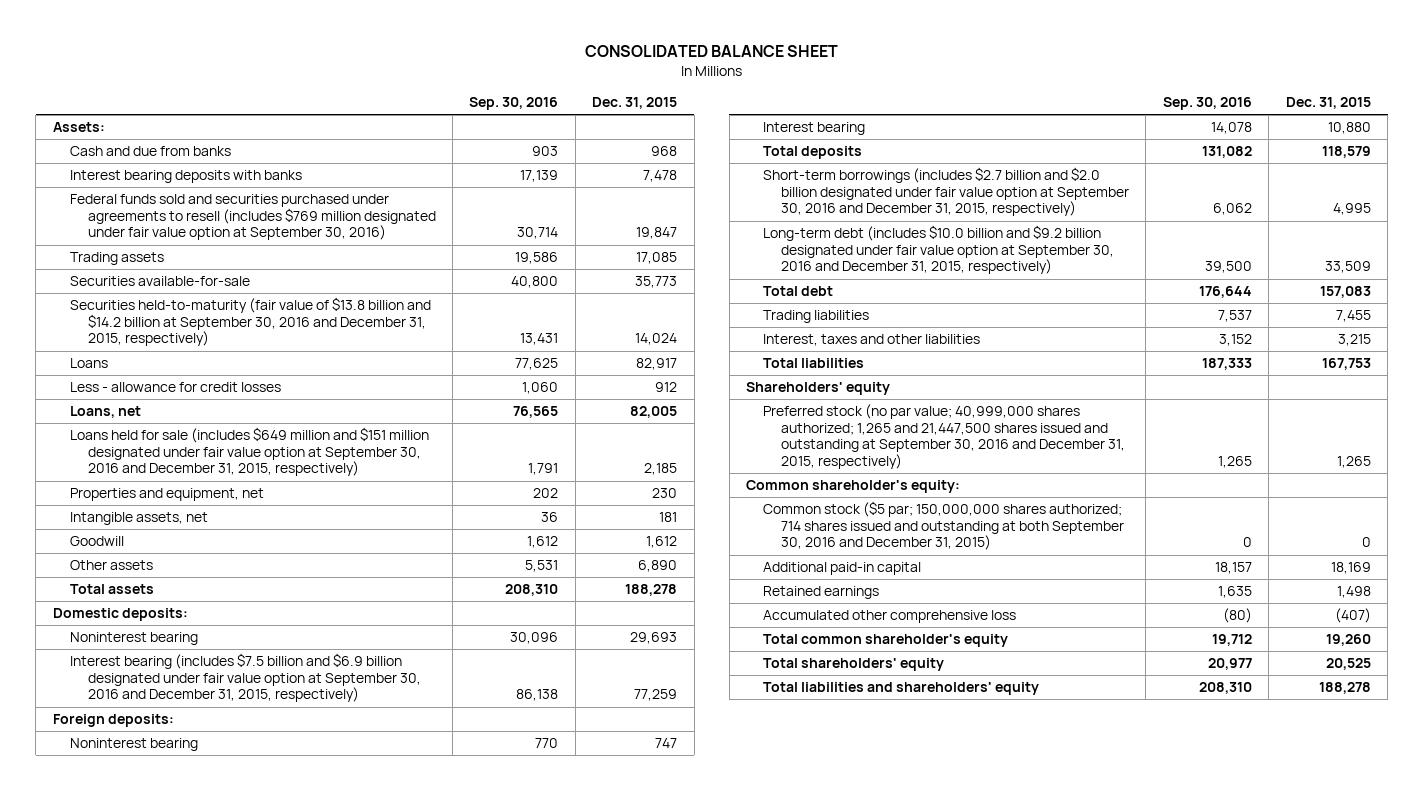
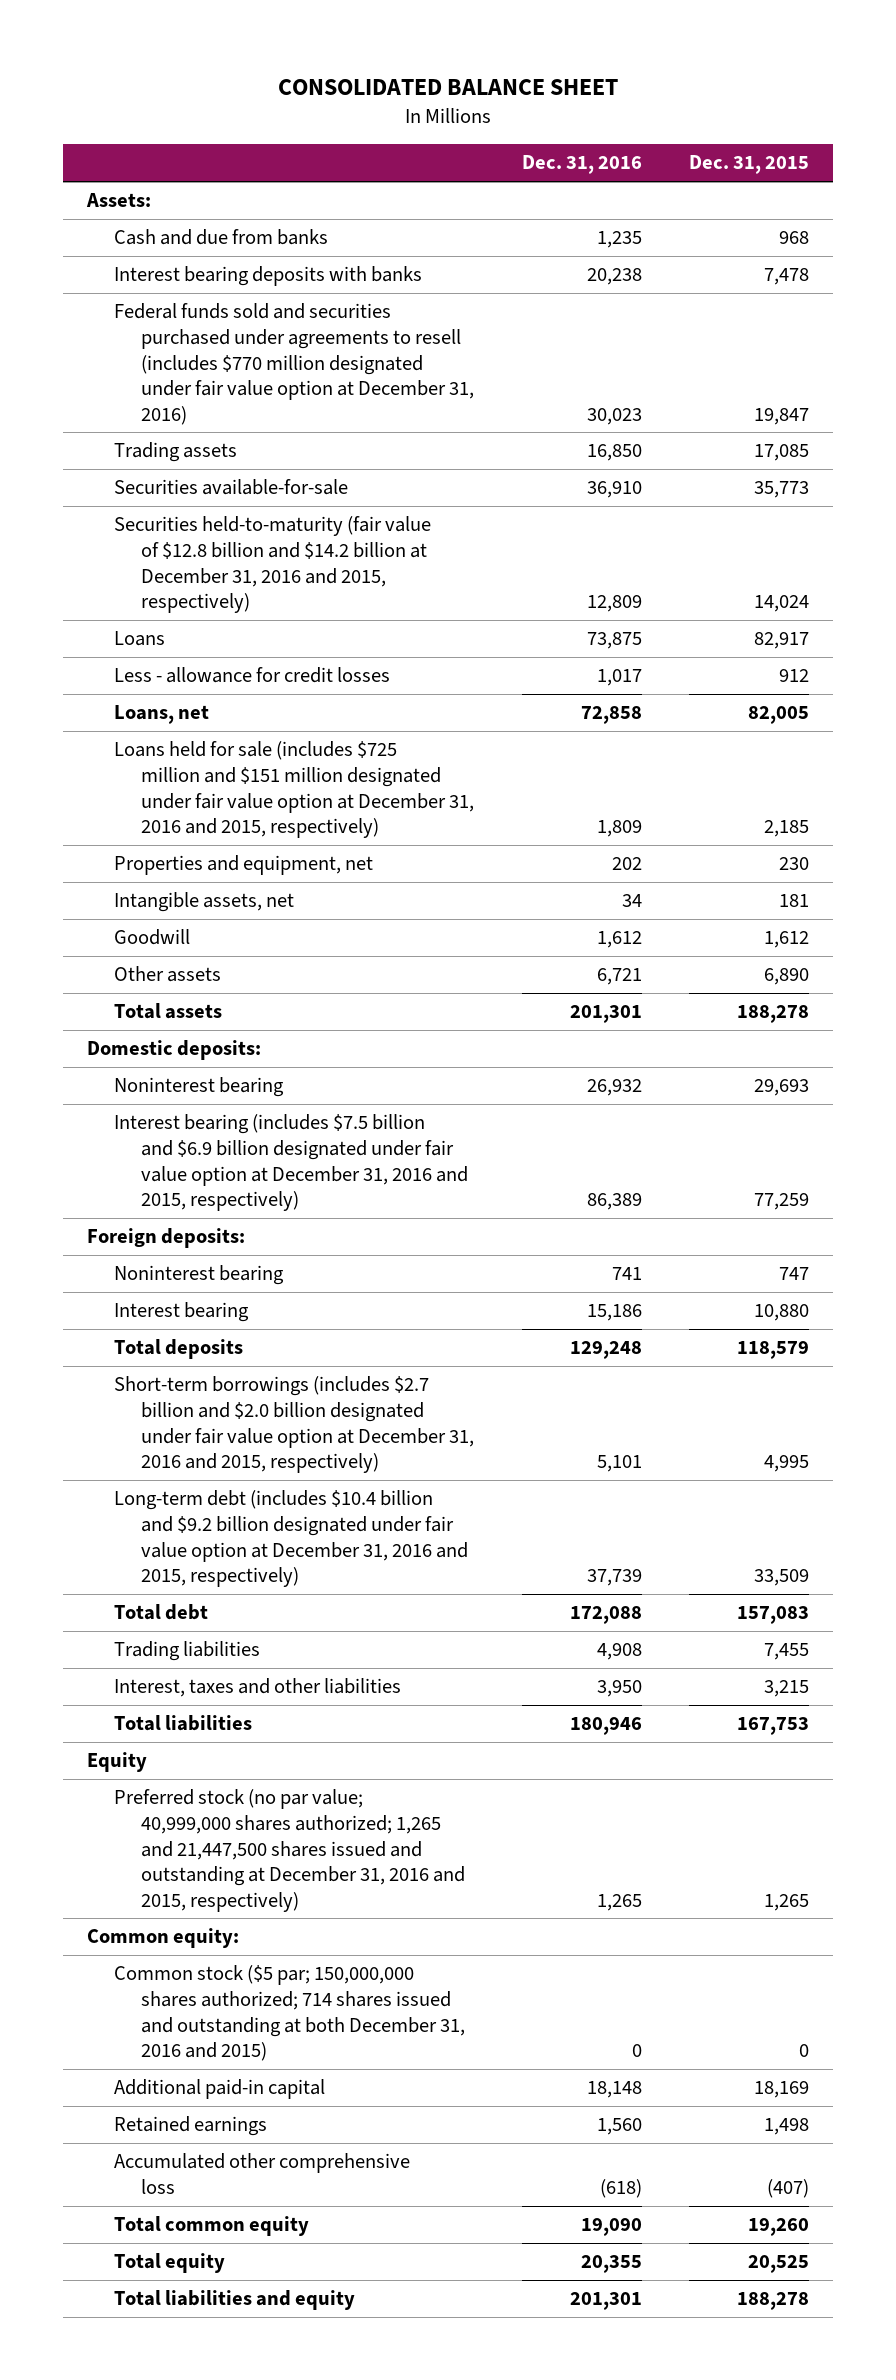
[469,97,559,111] Sep. 30, 2016 -> none
none -> [521,155,642,175] Dec. 31, 2016
[70,194,436,241] Federal funds sold and securities purchased under agreements to resell (includes $769 million designated under fair value option at September 30, 2016) -> [113,303,475,425] Federal funds sold and securities purchased under agreements to resell (includes $770 million designated under fair value option at December 31, 2016)
[70,297,432,347] Securities held-to-maturity (fair value of $13.8 billion and $14.2 billion at September 30, 2016 and December 31, 2015, respectively) -> [113,516,431,614] Securities held-to-maturity (fair value of $12.8 billion and $14.2 billion at December 31, 2016 and 2015, respectively)
[70,427,430,477] Loans held for sale (includes $649 million and $151 million designated under fair value option at September 30, 2016 and December 31, 2015, respectively) -> [113,741,475,839] Loans held for sale (includes $725 million and $151 million designated under fair value option at December 31, 2016 and 2015, respectively)
[70,653,421,703] Interest bearing (includes $7.5 billion and $6.9 billion designated under fair value option at September 30, 2016 and December 31, 2015, respectively) -> [113,1114,469,1212] Interest bearing (includes $7.5 billion and $6.9 billion designated under fair value option at December 31, 2016 and 2015, respectively)
[763,167,1129,217] Short-term borrowings (includes $2.7 billion and $2.0 billion designated under fair value option at September 30, 2016 and December 31, 2015, respectively) -> [113,1376,475,1474] Short-term borrowings (includes $2.7 billion and $2.0 billion designated under fair value option at December 31, 2016 and 2015, respectively)
[763,225,1114,275] Long-term debt (includes $10.0 billion and $9.2 billion designated under fair value option at September 30, 2016 and December 31, 2015, respectively) -> [113,1490,469,1588] Long-term debt (includes $10.4 billion and $9.2 billion designated under fair value option at December 31, 2016 and 2015, respectively)
[745,382,890,396] Shareholders' equity -> [86,1752,147,1773] Equity
[763,404,1125,470] Preferred stock (no par value; 40,999,000 shares authorized; 1,265 and 21,447,500 shares issued and outstanding at September 30, 2016 and December 31, 2015, respectively) -> [113,1789,466,1912] Preferred stock (no par value; 40,999,000 shares authorized; 1,265 and 21,447,500 shares issued and outstanding at December 31, 2016 and 2015, respectively)
[745,480,960,494] Common shareholder's equity: -> [86,1928,239,1949] Common equity:
[763,501,1124,551] Common stock ($5 par; 150,000,000 shares authorized; 714 shares issued and outstanding at both September 30, 2016 and December 31, 2015) -> [113,1965,466,2062] Common stock ($5 par; 150,000,000 shares authorized; 714 shares issued and outstanding at both December 31, 2016 and 2015)
[763,634,1009,648] Total common shareholder's equity -> [113,2216,309,2237] Total common equity
[763,658,945,672] Total shareholders' equity -> [113,2253,225,2274] Total equity
[763,682,1040,696] Total liabilities and shareholders' equity -> [113,2290,355,2311] Total liabilities and equity

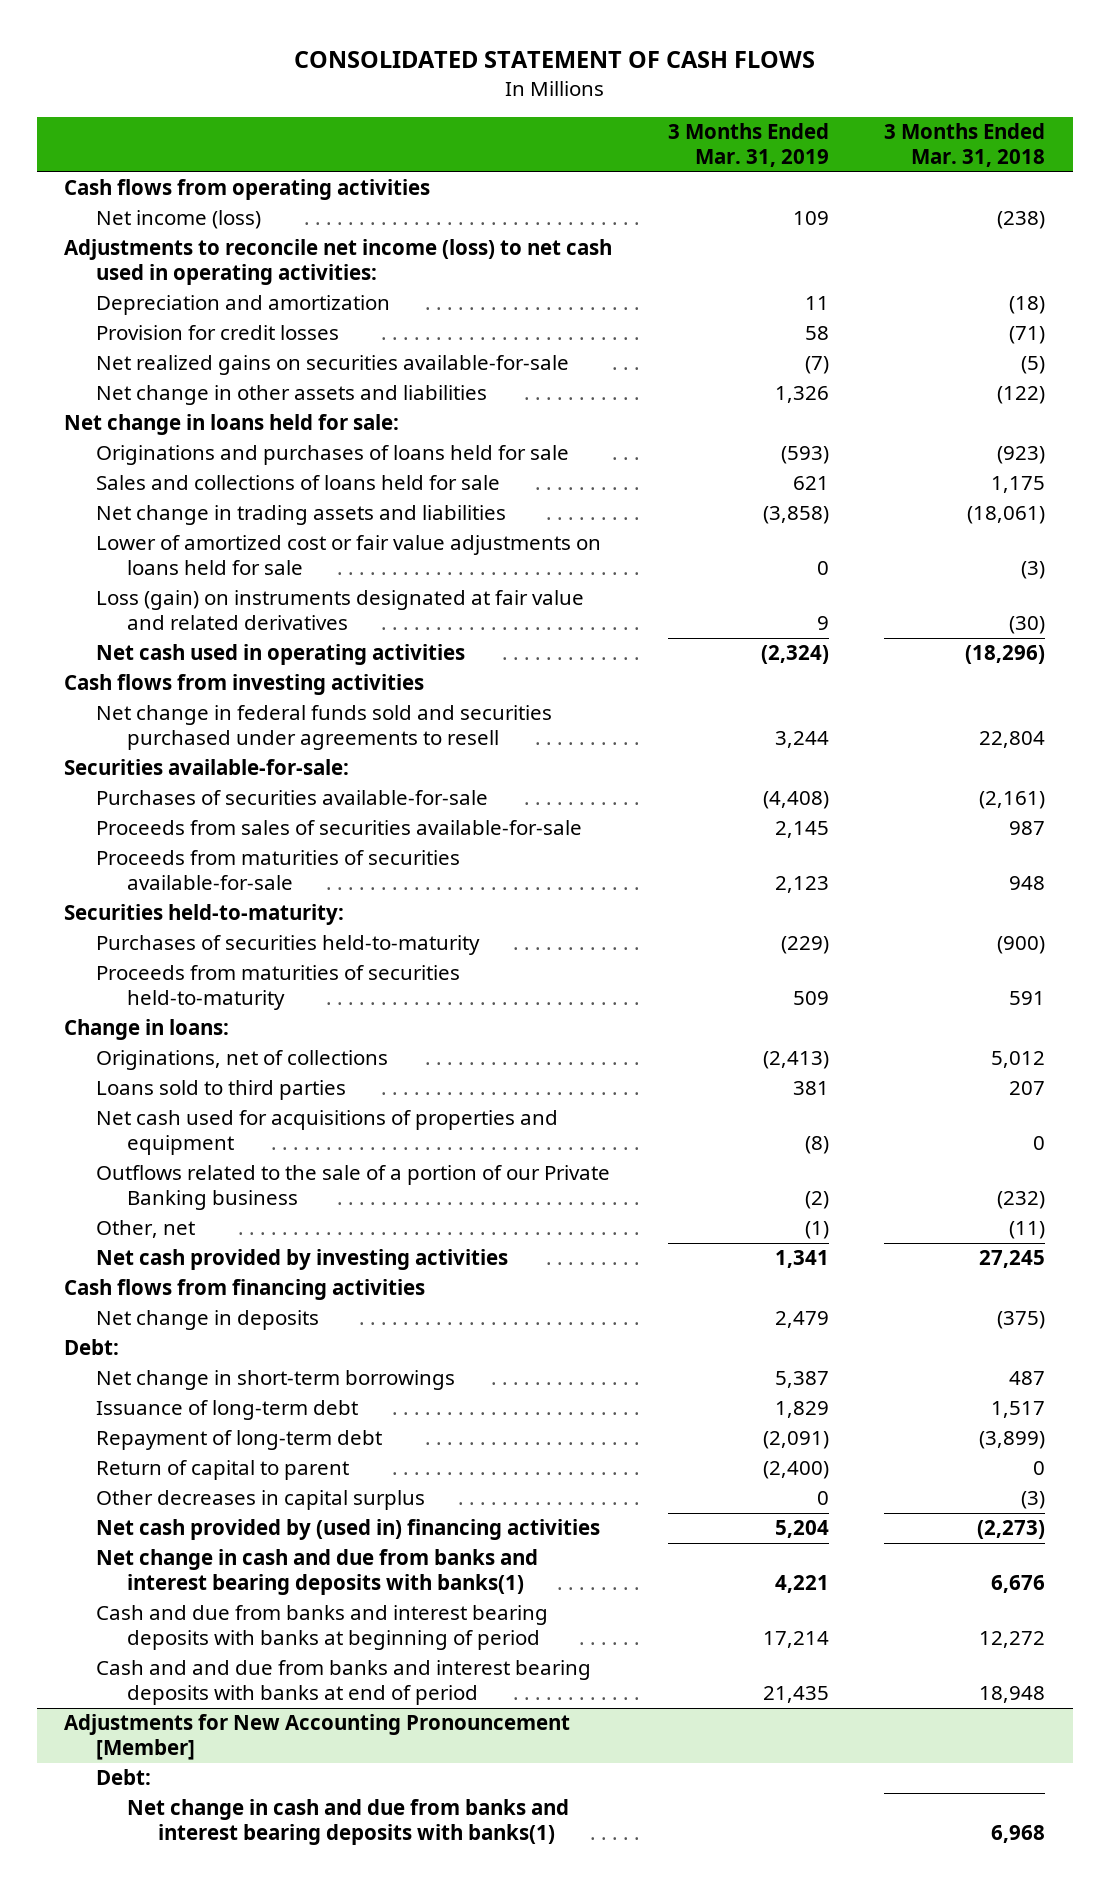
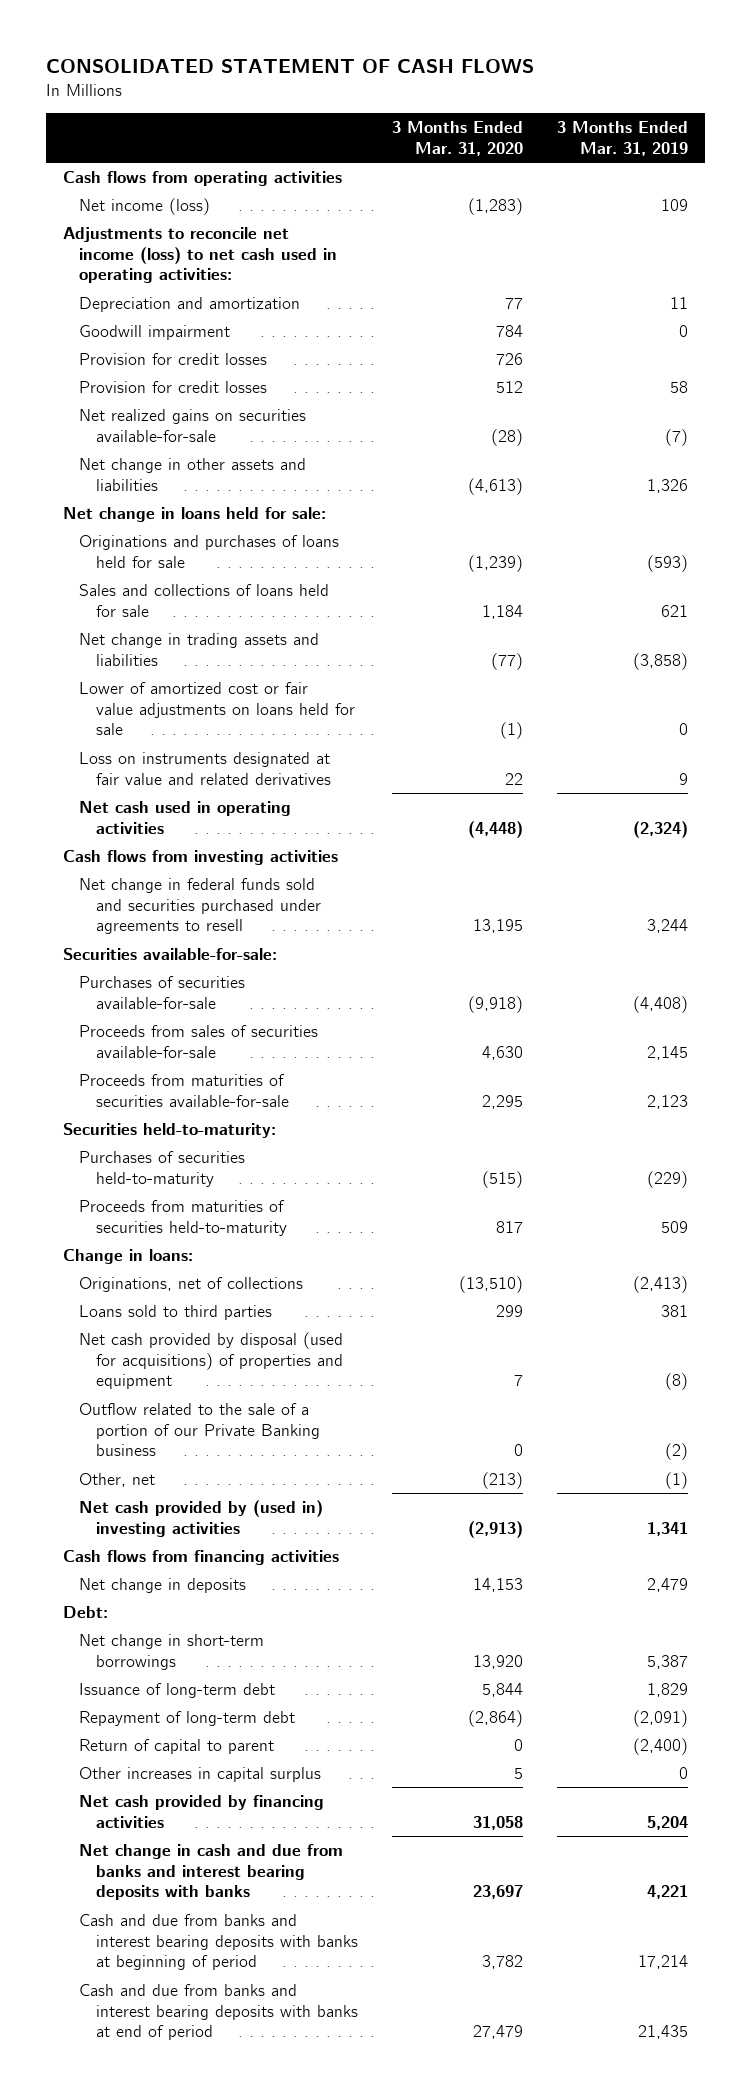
[884,123,1046,167] 3 Months Ended Mar. 31, 2018 -> none
none -> [392,121,524,157] 3 Months Ended Mar. 31, 2020
none -> [79,325,231,341] Goodwill impairment
none -> [79,353,268,366] Provision for credit losses
[95,590,584,631] Loss (gain) on instruments designated at fair value and related derivatives -> [79,752,331,785] Loss on instruments designated at fair value and related derivatives
[95,1110,558,1156] Net cash used for acquisitions of properties and equipment -> [79,1332,344,1390] Net cash provided by disposal (used for acquisitions) of properties and equipment
[95,1165,610,1211] Outflows related to the sale of a portion of our Private Banking business -> [79,1403,320,1457] Outflow related to the sale of a portion of our Private Banking business
[95,1249,508,1271] Net cash provided by investing activities -> [79,1500,324,1537] Net cash provided by (used in) investing activities
[95,1490,425,1511] Other decreases in capital surplus -> [79,1767,322,1783] Other increases in capital surplus
[95,1519,600,1541] Net cash provided by (used in) financing activities -> [79,1795,325,1828] Net cash provided by financing activities
[95,1549,538,1596] Net change in cash and due from banks and interest bearing deposits with banks(1) -> [79,1844,344,1901] Net change in cash and due from banks and interest bearing deposits with banks
[64,1714,571,1761] Adjustments for New Accounting Pronouncement [Member] -> none
[95,1769,151,1786] Debt: -> none
[126,1799,569,1846] Net change in cash and due from banks and interest bearing deposits with banks(1) -> none
[95,1660,591,1706] Cash and and due from banks and interest bearing deposits with banks at end of period -> [79,1984,358,2041] Cash and due from banks and interest bearing deposits with banks at end of period

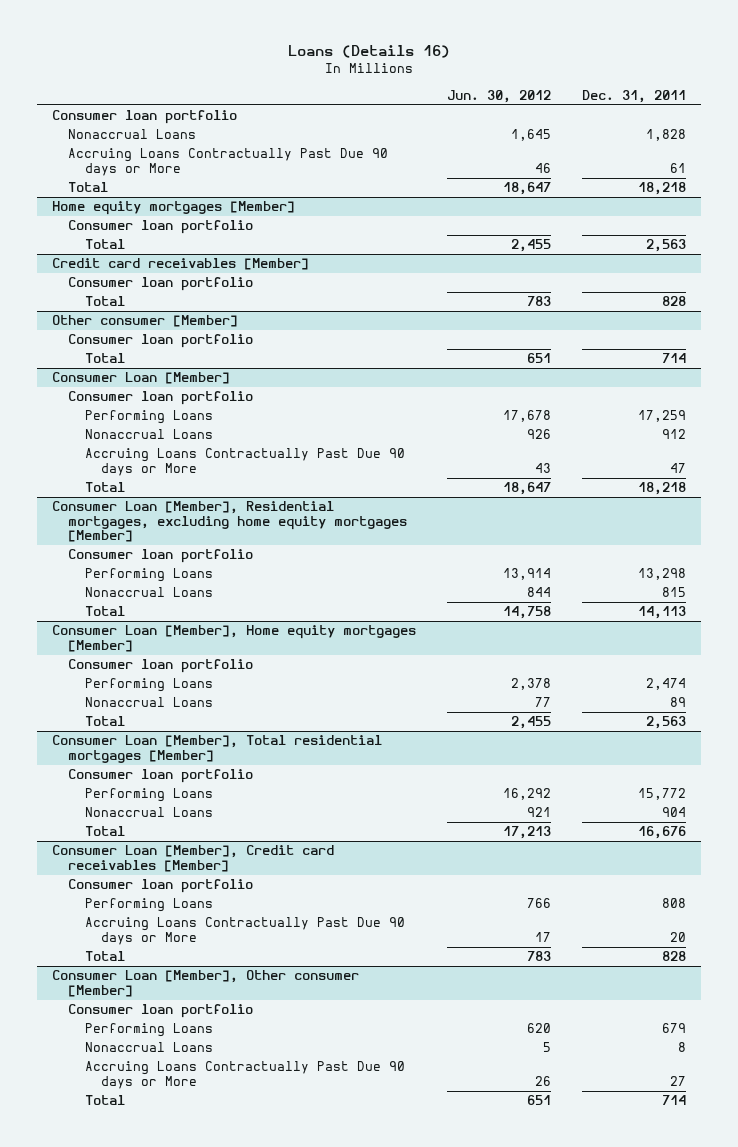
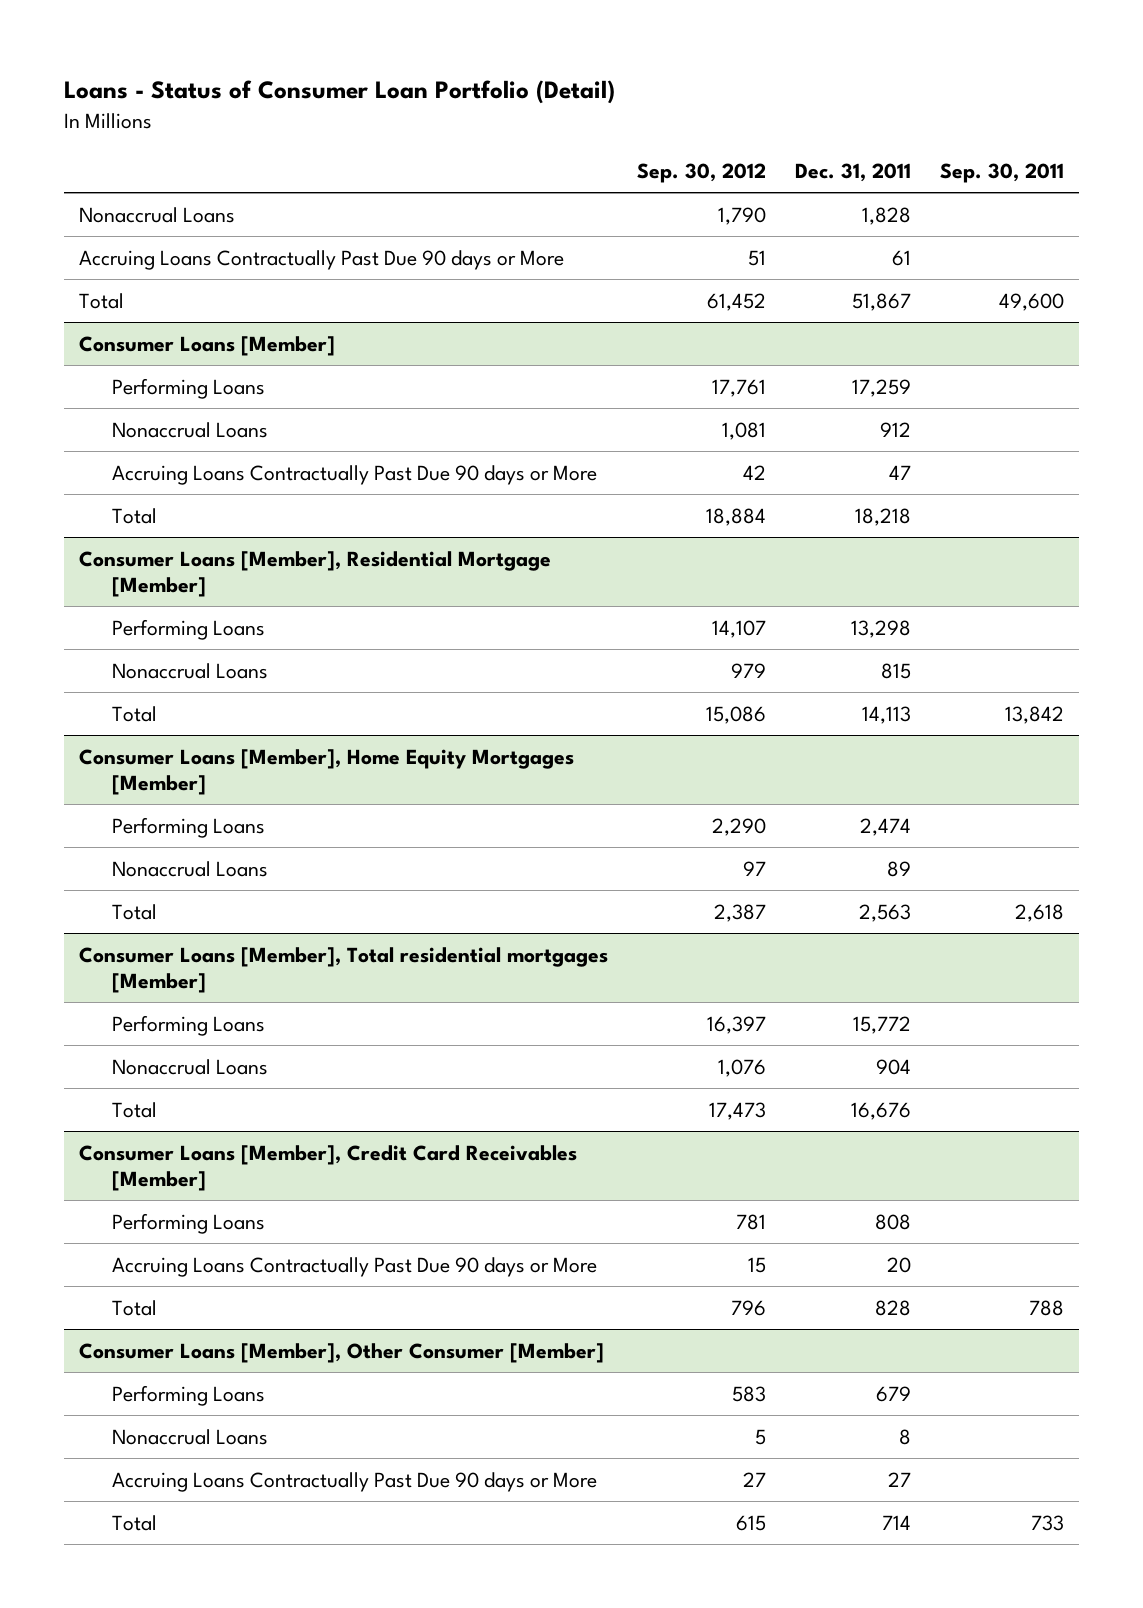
[287,45,450,59] Loans (Details 16) -> [64,80,616,105] Loans - Status of Consumer Loan Portfolio (Detail)
[446,89,551,103] Jun. 30, 2012 -> none
none -> [637,163,767,184] Sep. 30, 2012
none -> [940,163,1065,184] Sep. 30, 2011
[52,110,238,125] Consumer loan portfolio -> none
[52,201,296,216] Home equity mortgages [Member] -> none
[68,220,254,235] Consumer loan portfolio -> none
[84,239,125,250] Total -> none
[52,258,310,271] Credit card receivables [Member] -> none
[68,277,254,292] Consumer loan portfolio -> none
[84,296,125,307] Total -> none
[52,315,239,328] Other consumer [Member] -> none
[68,334,254,349] Consumer loan portfolio -> none
[84,353,125,364] Total -> none
[68,391,254,406] Consumer loan portfolio -> none
[637,182,686,196] 18,218 -> [852,292,912,311] 51,867
[52,372,231,385] Consumer Loan [Member] -> [78,335,335,356] Consumer Loans [Member]
[52,501,408,543] Consumer Loan [Member], Residential mortgages, excluding home equity mortgages [Member] -> none
[68,549,254,564] Consumer loan portfolio -> none
none -> [78,550,551,597] Consumer Loans [Member], Residential Mortgage [Member]
[68,659,254,674] Consumer loan portfolio -> none
[52,625,417,652] Consumer Loan [Member], Home equity mortgages [Member] -> [78,748,574,795] Consumer Loans [Member], Home Equity Mortgages [Member]
[68,769,254,784] Consumer loan portfolio -> none
[52,735,383,763] Consumer Loan [Member], Total residential mortgages [Member] -> [78,946,608,993] Consumer Loans [Member], Total residential mortgages [Member]
[68,879,254,894] Consumer loan portfolio -> none
[52,845,335,872] Consumer Loan [Member], Credit card receivables [Member] -> [78,1144,577,1191] Consumer Loans [Member], Credit Card Receivables [Member]
[68,1004,254,1019] Consumer loan portfolio -> none
[52,970,360,997] Consumer Loan [Member], Other consumer [Member] -> [78,1342,604,1363] Consumer Loans [Member], Other Consumer [Member]

